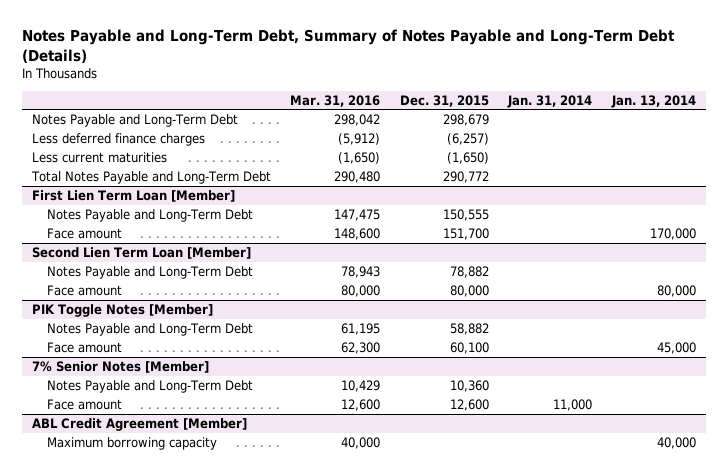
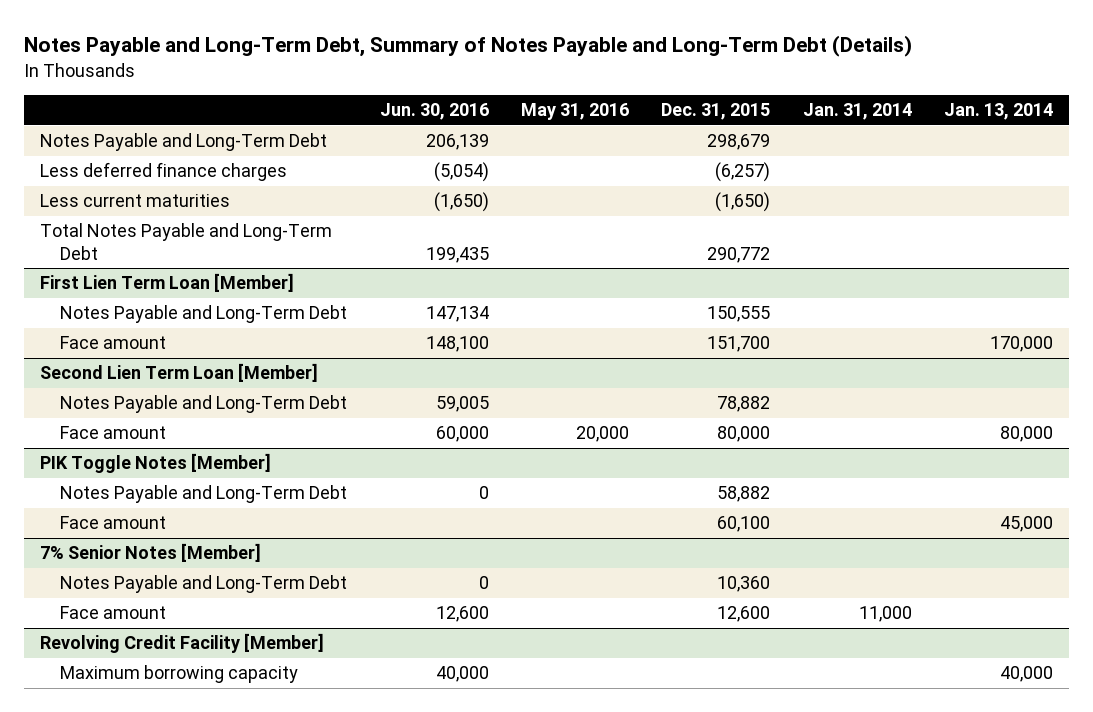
[290,94,381,107] Mar. 31, 2016 -> none
none -> [379,103,489,121] Jun. 30, 2016
none -> [520,103,629,121] May 31, 2016
[31,418,247,432] ABL Credit Agreement [Member] -> [39,633,324,654] Revolving Credit Facility [Member]

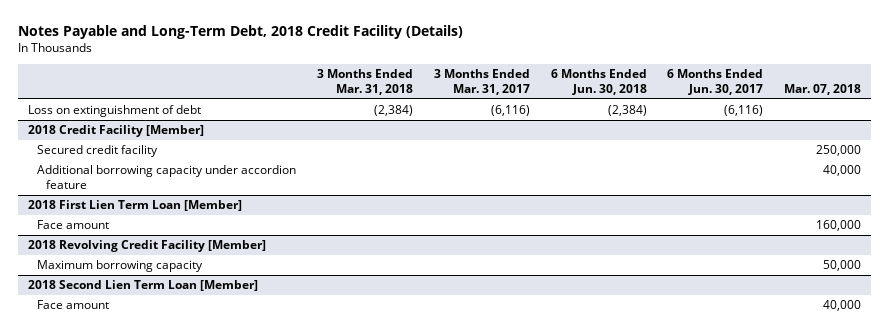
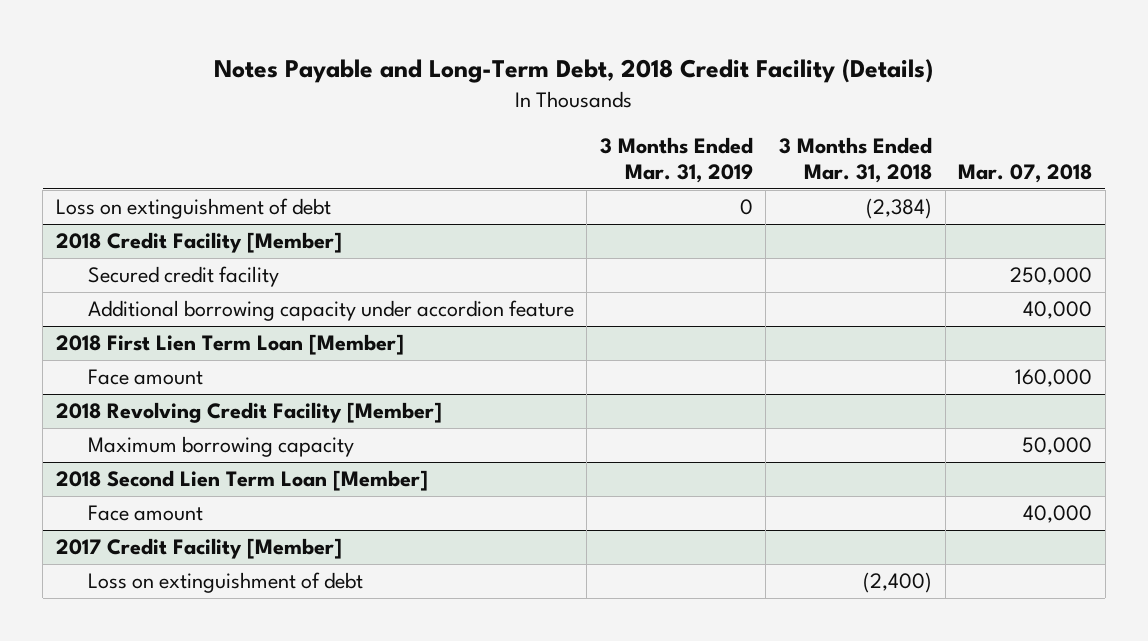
[433,69,530,95] 3 Months Ended Mar. 31, 2017 -> none
[550,69,647,95] 6 Months Ended Jun. 30, 2018 -> none
[667,69,764,95] 6 Months Ended Jun. 30, 2017 -> none
none -> [599,137,753,183] 3 Months Ended Mar. 31, 2019
none -> [55,538,342,560] 2017 Credit Facility [Member]
none -> [87,572,363,594] Loss on extinguishment of debt

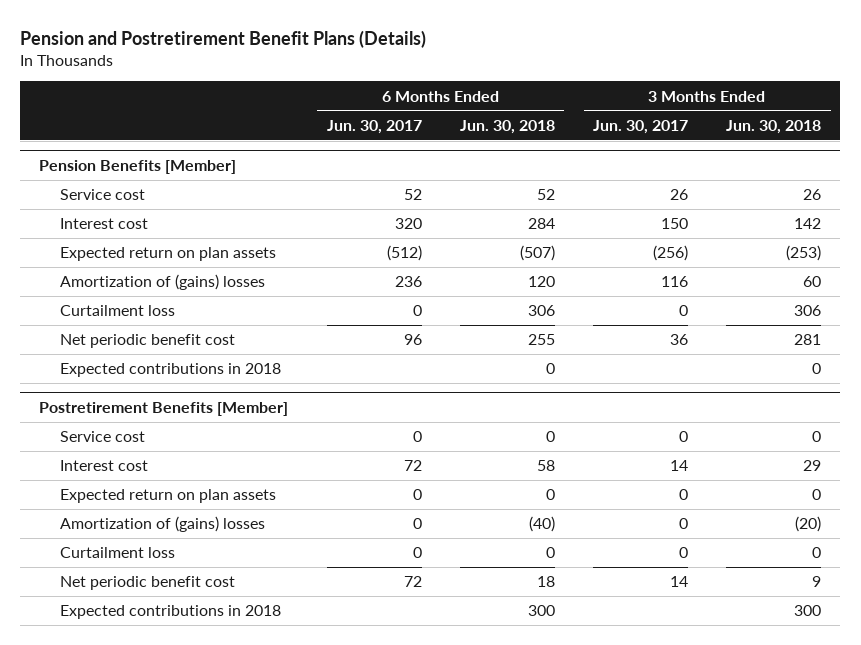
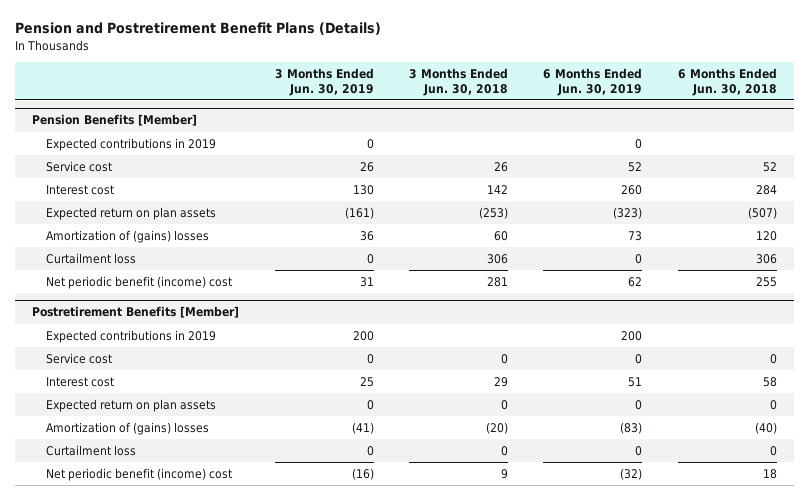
[326,119,422,134] Jun. 30, 2017 -> none
[593,119,689,134] Jun. 30, 2017 -> none
none -> [274,67,374,96] 3 Months Ended Jun. 30, 2019
none -> [543,67,643,96] 6 Months Ended Jun. 30, 2019
none -> [46,138,217,152] Expected contributions in 2019
[60,363,282,378] Expected contributions in 2018 -> none
[60,334,236,349] Net periodic benefit cost -> [46,276,233,290] Net periodic benefit (income) cost
none -> [46,330,217,344] Expected contributions in 2019
[60,605,282,620] Expected contributions in 2018 -> none
[60,576,236,591] Net periodic benefit cost -> [46,468,233,482] Net periodic benefit (income) cost

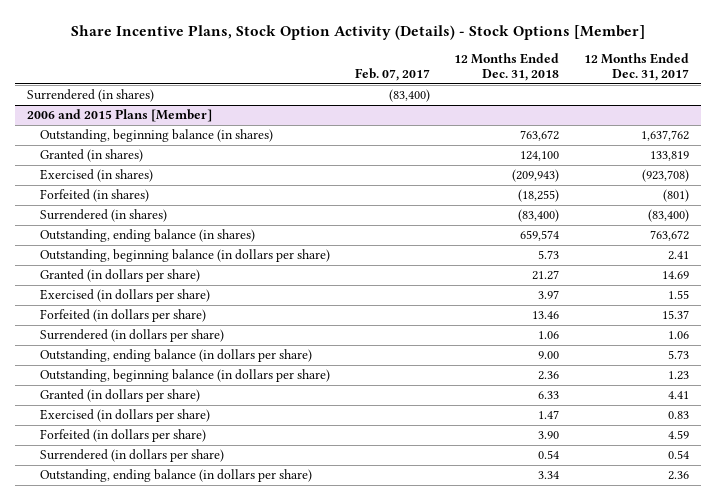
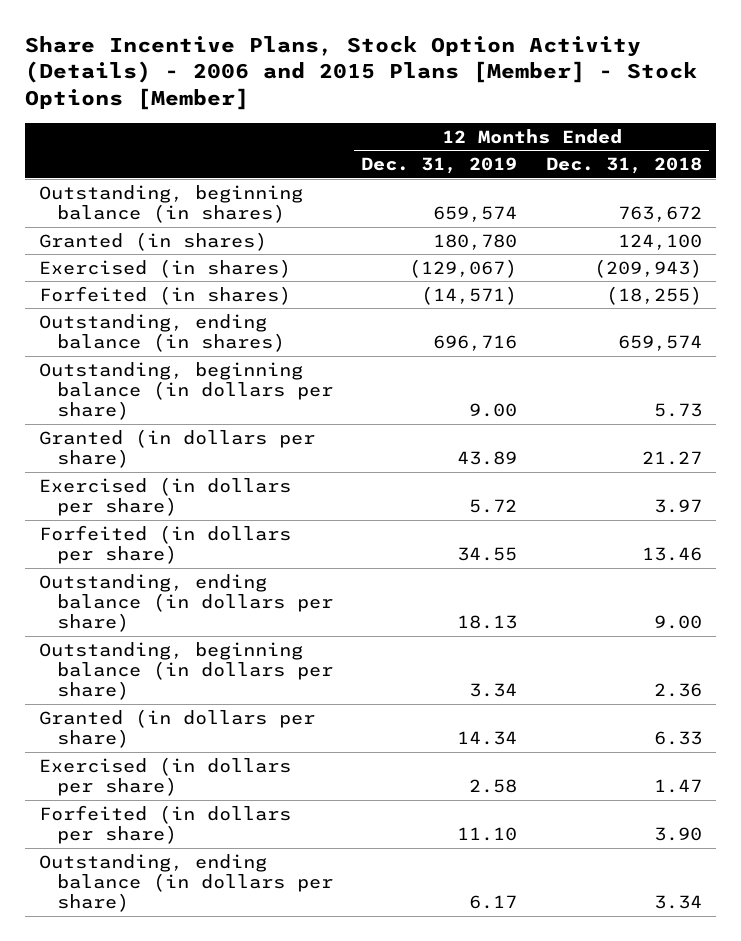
[71,24,646,40] Share Incentive Plans, Stock Option Activity (Details) - Stock Options [Member] -> [24,35,697,111] Share Incentive Plans, Stock Option Activity (Details) - 2006 and 2015 Plans [Member] - Stock Options [Member]
[354,68,430,82] Feb. 07, 2017 -> none
[584,53,690,82] 12 Months Ended Dec. 31, 2017 -> none
none -> [361,156,518,174] Dec. 31, 2019
[27,89,155,103] Surrendered (in shares) -> none
[27,109,213,123] 2006 and 2015 Plans [Member] -> none
[40,209,168,223] Surrendered (in shares) -> none
[40,329,225,343] Surrendered (in dollars per share) -> none
[40,449,225,463] Surrendered (in dollars per share) -> none

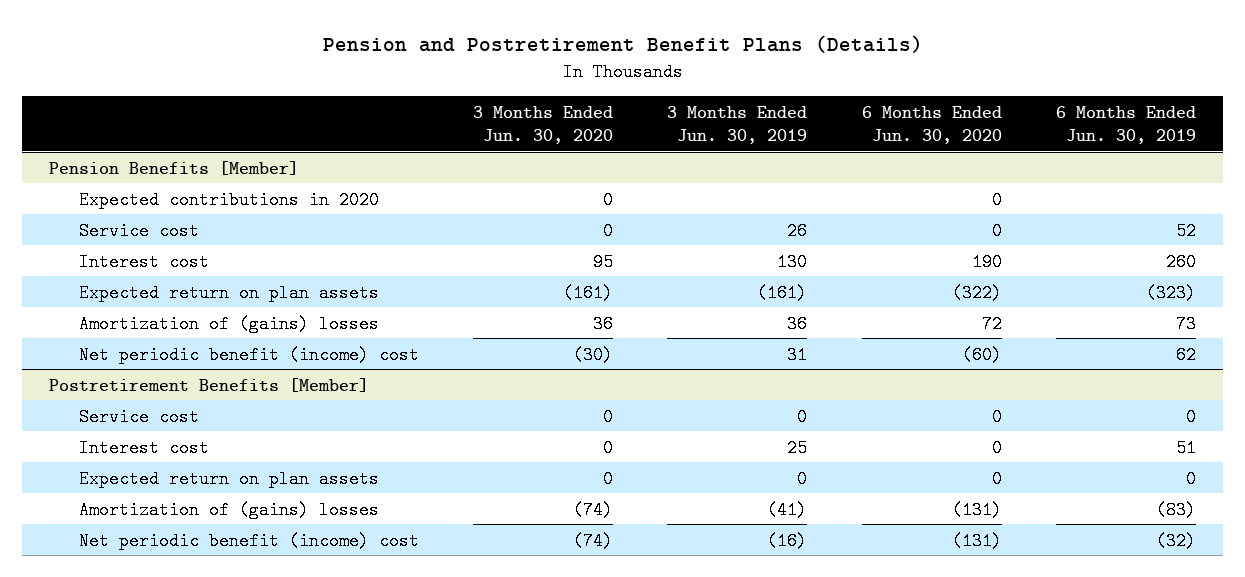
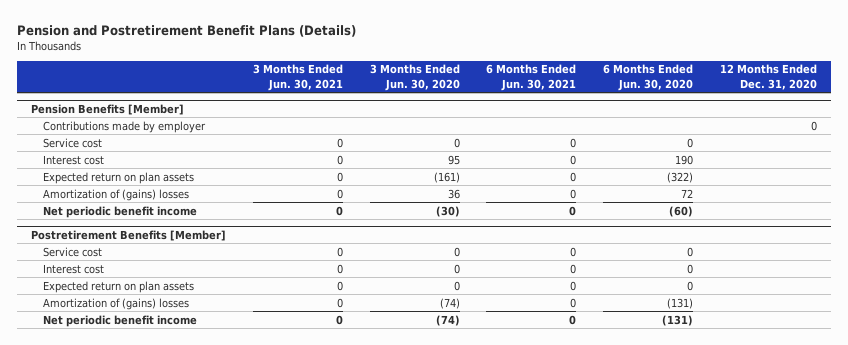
[667,105,808,144] 3 Months Ended Jun. 30, 2019 -> none
[1055,105,1196,144] 6 Months Ended Jun. 30, 2019 -> none
none -> [252,64,343,91] 3 Months Ended Jun. 30, 2021
none -> [486,64,577,91] 6 Months Ended Jun. 30, 2021
none -> [720,64,818,90] 12 Months Ended Dec. 31, 2020
[78,190,379,209] Expected contributions in 2020 -> none
none -> [42,120,206,133] Contributions made by employer
[78,345,419,364] Net periodic benefit (income) cost -> [42,205,197,218] Net periodic benefit income
[78,531,419,550] Net periodic benefit (income) cost -> [42,314,197,327] Net periodic benefit income

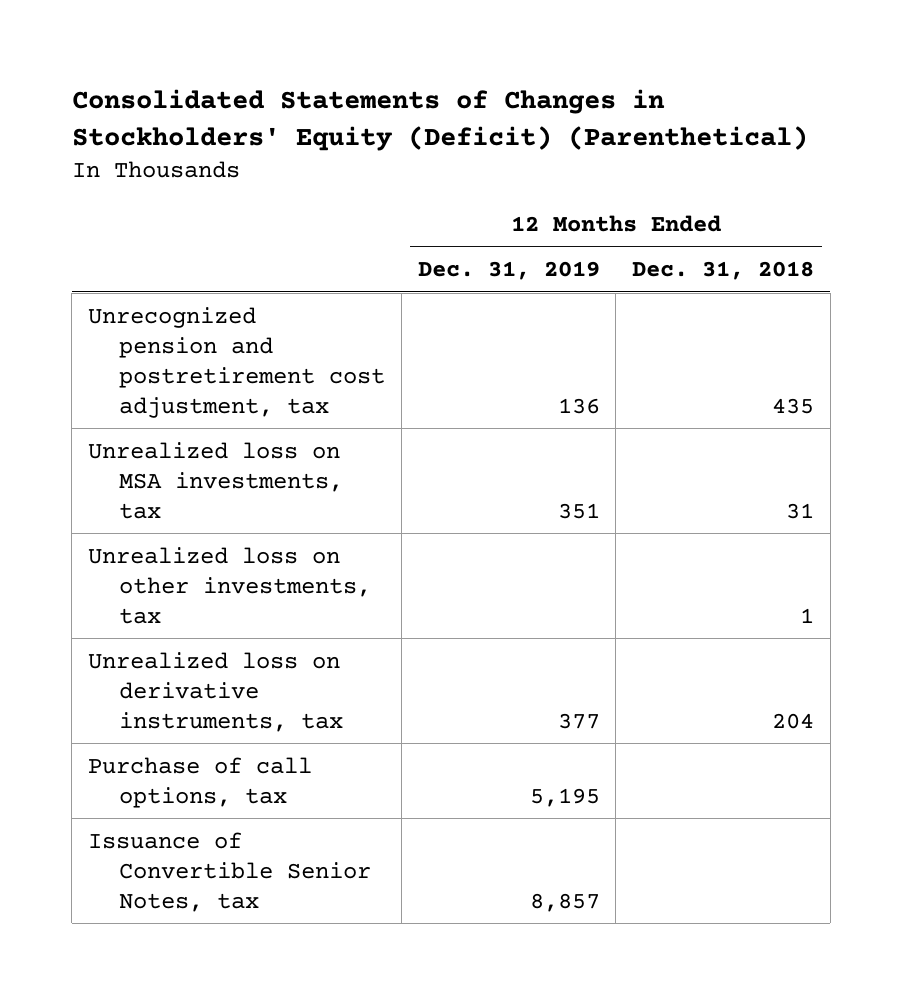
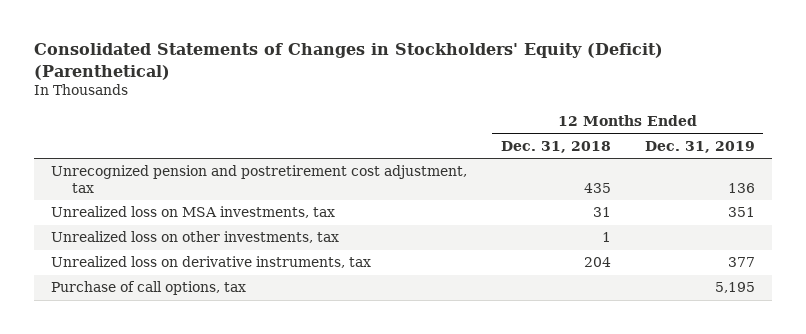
[87,831,372,912] Issuance of Convertible Senior Notes, tax -> none

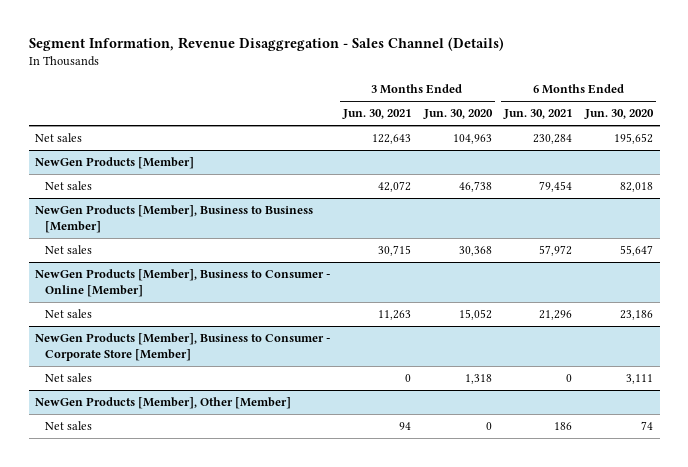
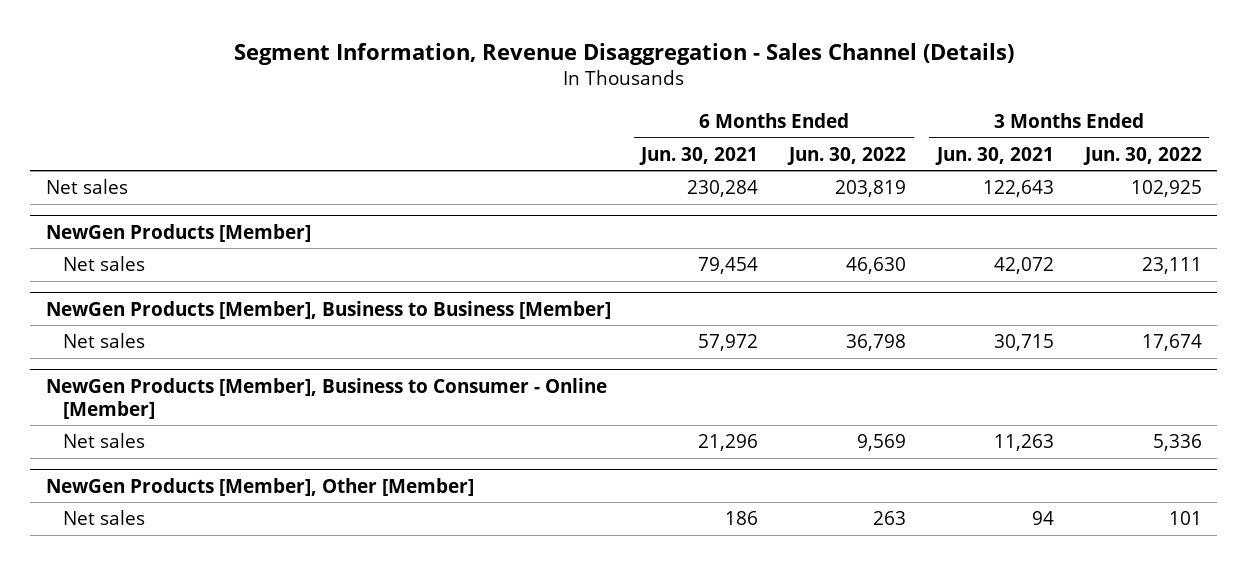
[422,109,493,120] Jun. 30, 2020 -> none
[584,109,655,120] Jun. 30, 2020 -> none
none -> [787,146,907,165] Jun. 30, 2022
none -> [1082,146,1202,165] Jun. 30, 2022
[34,332,330,362] NewGen Products [Member], Business to Consumer - Corporate Store [Member] -> none
[44,372,92,382] Net sales -> none

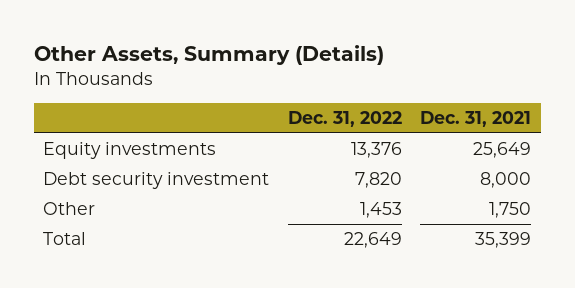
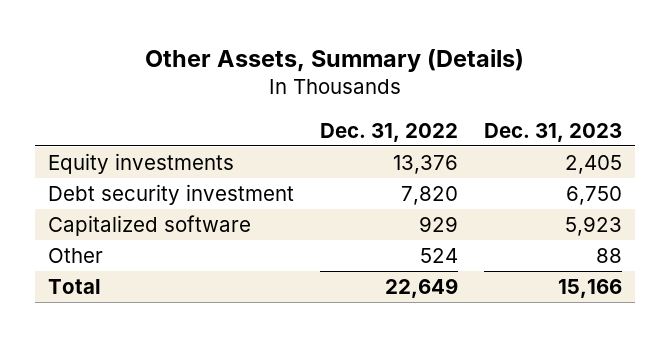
[420,110,532,127] Dec. 31, 2021 -> none
none -> [483,122,622,142] Dec. 31, 2023
none -> [47,215,251,237] Capitalized software
[359,202,402,219] 1,453 -> [419,248,458,264] 524

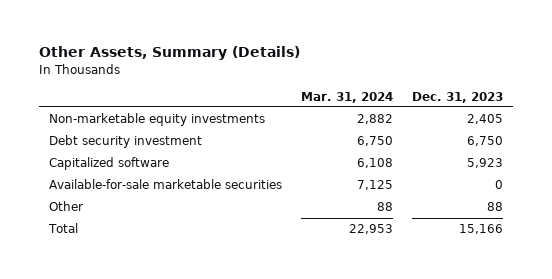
[319,122,458,142] Dec. 31, 2022 -> none
none -> [300,91,393,103] Mar. 31, 2024
[47,153,234,175] Equity investments -> [48,113,265,127] Non-marketable equity investments
none -> [48,179,282,190] Available-for-sale marketable securities

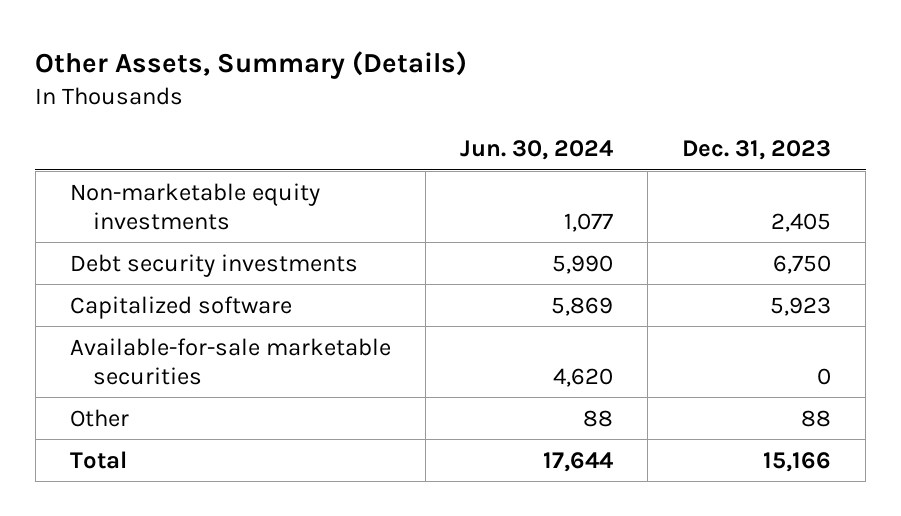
[300,91,393,103] Mar. 31, 2024 -> none
none -> [459,140,613,161] Jun. 30, 2024
[48,135,202,149] Debt security investment -> [69,253,358,277] Debt security investments

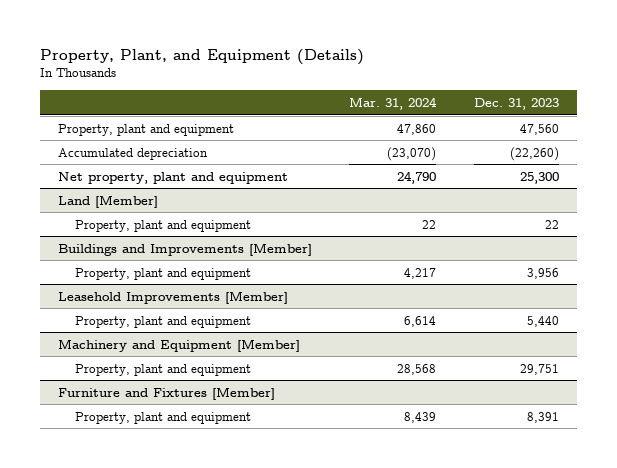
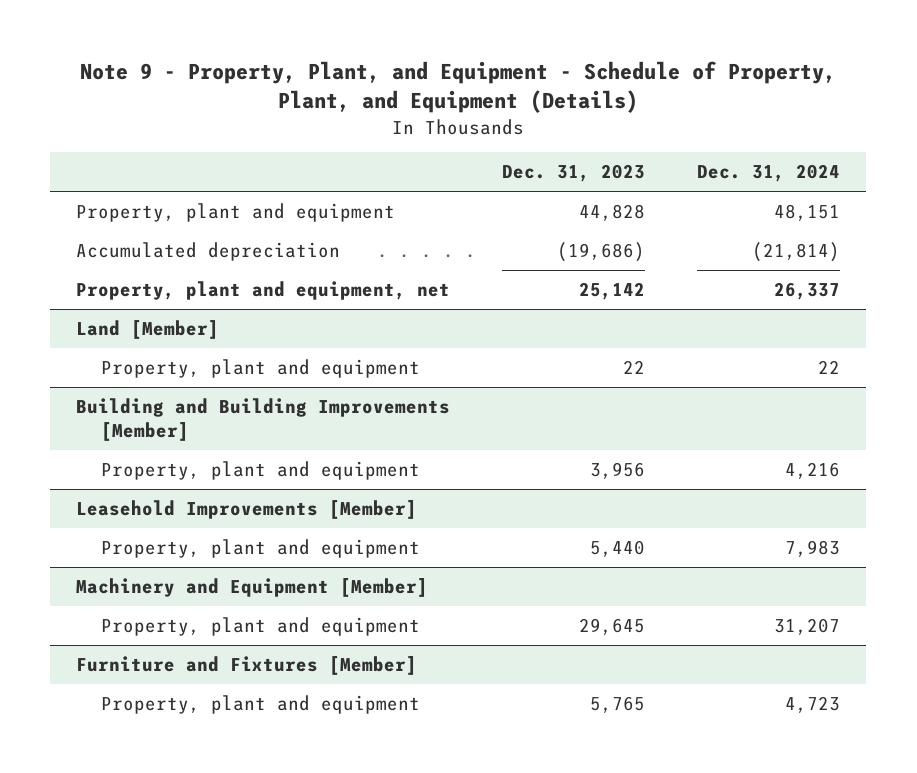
[39,48,364,65] Property, Plant, and Equipment (Details) -> [80,61,837,114] Note 9 - Property, Plant, and Equipment - Schedule of Property, Plant, and Equipment (Details)
[349,96,438,110] Mar. 31, 2024 -> none
none -> [697,164,841,183] Dec. 31, 2024
[519,123,559,135] 47,560 -> [579,203,646,221] 44,828
[509,146,559,161] (22,260) -> [557,241,646,262] (19,686)
[58,171,289,184] Net property, plant and equipment -> [76,280,451,300] Property, plant and equipment, net
[519,171,559,184] 25,300 -> [579,281,646,300] 25,142
[58,242,313,256] Buildings and Improvements [Member] -> [76,397,451,442] Building and Building Improvements [Member]
[519,363,559,375] 29,751 -> [579,617,646,635] 29,645
[526,411,559,423] 8,391 -> [590,695,646,713] 5,765

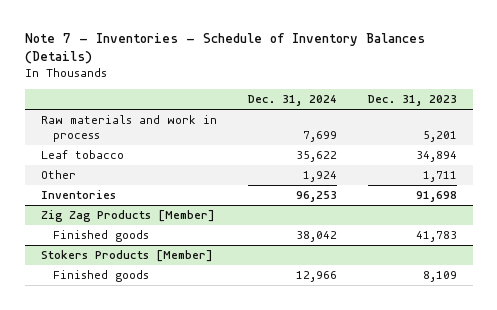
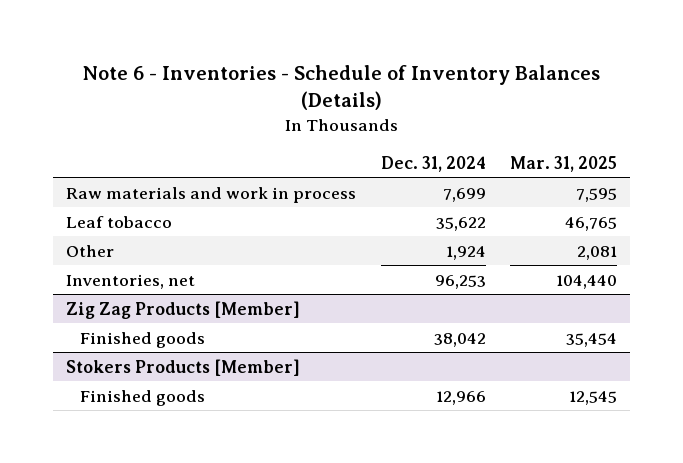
[24,33,425,65] Note 7 - Inventories - Schedule of Inventory Balances (Details) -> [82,65,600,111] Note 6 - Inventories - Schedule of Inventory Balances (Details)
[367,95,457,107] Dec. 31, 2023 -> none
none -> [510,155,618,172] Mar. 31, 2025
[40,190,116,200] Inventories -> [65,273,195,289] Inventories, net

